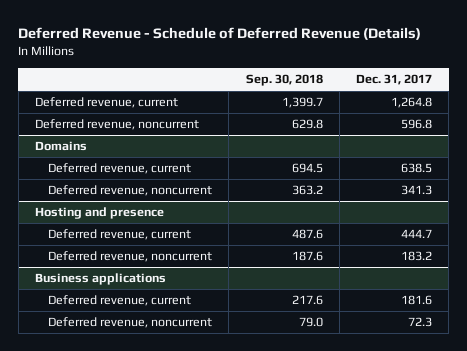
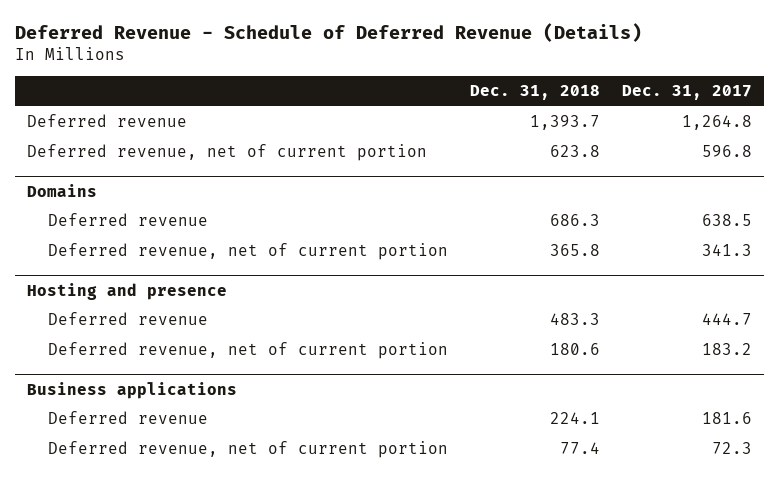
[245,74,323,87] Sep. 30, 2018 -> none
none -> [470,85,601,101] Dec. 31, 2018
[34,97,178,109] Deferred revenue, current -> [26,114,187,128] Deferred revenue
[34,119,199,131] Deferred revenue, noncurrent -> [26,144,427,162] Deferred revenue, net of current portion
[48,163,192,175] Deferred revenue, current -> [48,213,209,227] Deferred revenue
[48,185,213,197] Deferred revenue, noncurrent -> [48,243,449,261] Deferred revenue, net of current portion
[48,229,192,241] Deferred revenue, current -> [48,312,209,326] Deferred revenue
[48,251,213,263] Deferred revenue, noncurrent -> [48,342,449,360] Deferred revenue, net of current portion
[48,295,192,307] Deferred revenue, current -> [48,411,209,425] Deferred revenue
[48,317,213,329] Deferred revenue, noncurrent -> [48,441,449,459] Deferred revenue, net of current portion

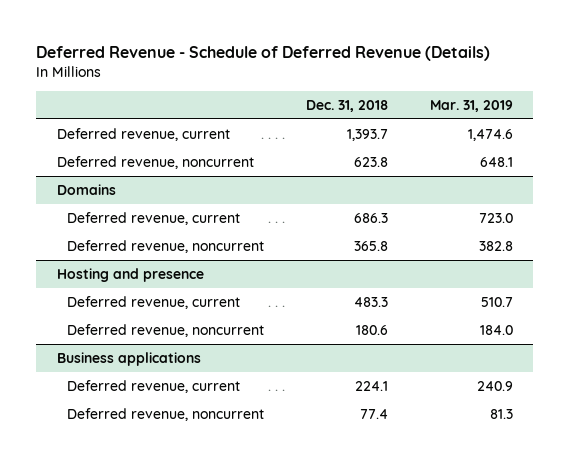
[622,85,753,101] Dec. 31, 2017 -> none
none -> [429,99,513,112] Mar. 31, 2019
[26,114,187,128] Deferred revenue -> [57,128,231,142] Deferred revenue, current
[26,144,427,162] Deferred revenue, net of current portion -> [57,156,255,170] Deferred revenue, noncurrent
[48,213,209,227] Deferred revenue -> [67,212,241,226] Deferred revenue, current
[48,243,449,261] Deferred revenue, net of current portion -> [67,240,265,254] Deferred revenue, noncurrent
[48,312,209,326] Deferred revenue -> [67,296,241,310] Deferred revenue, current
[48,342,449,360] Deferred revenue, net of current portion -> [67,324,265,338] Deferred revenue, noncurrent
[48,411,209,425] Deferred revenue -> [67,380,241,394] Deferred revenue, current
[48,441,449,459] Deferred revenue, net of current portion -> [67,408,265,422] Deferred revenue, noncurrent

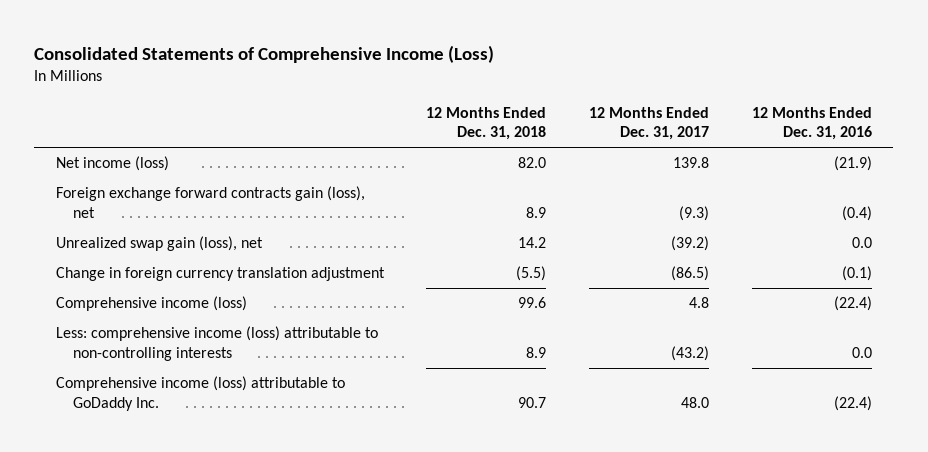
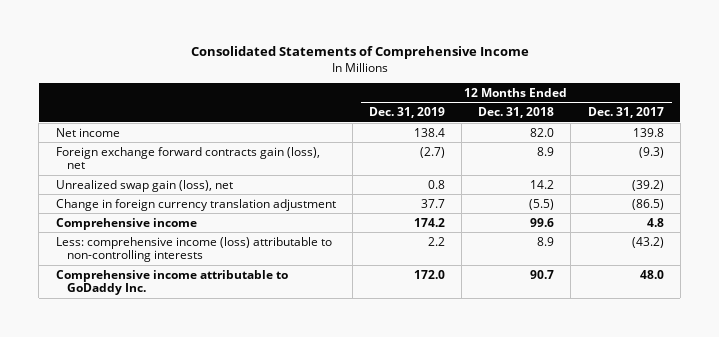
[34,44,495,63] Consolidated Statements of Comprehensive Income (Loss) -> [190,46,529,60] Consolidated Statements of Comprehensive Income
[751,106,872,141] 12 Months Ended Dec. 31, 2016 -> none
none -> [368,106,445,118] Dec. 31, 2019
[55,156,169,172] Net income (loss) -> [55,127,120,137] Net income
[55,296,247,312] Comprehensive income (loss) -> [55,217,197,230] Comprehensive income
[55,376,345,412] Comprehensive income (loss) attributable to GoDaddy Inc. -> [55,269,288,296] Comprehensive income attributable to GoDaddy Inc.

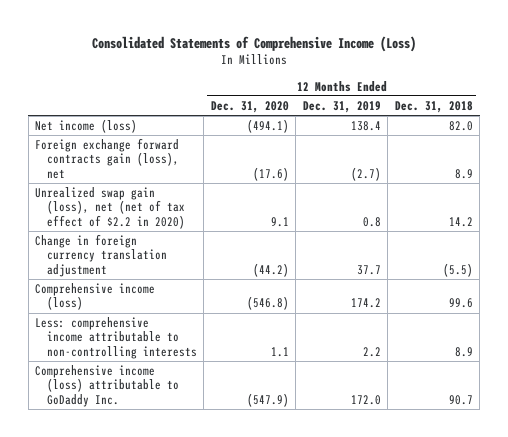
[190,46,529,60] Consolidated Statements of Comprehensive Income -> [92,35,417,52] Consolidated Statements of Comprehensive Income (Loss)
[587,106,664,118] Dec. 31, 2017 -> none
none -> [210,100,289,113] Dec. 31, 2020
[55,127,120,137] Net income -> [35,118,138,133] Net income (loss)
[55,179,233,192] Unrealized swap gain (loss), net -> [35,186,185,229] Unrealized swap gain (loss), net (net of tax effect of $2.2 in 2020)
[55,217,197,230] Comprehensive income -> [35,282,156,311] Comprehensive income (loss)
[55,236,332,263] Less: comprehensive income (loss) attributable to non-controlling interests -> [35,316,197,359] Less: comprehensive income attributable to non-controlling interests
[55,269,288,296] Comprehensive income attributable to GoDaddy Inc. -> [35,364,179,407] Comprehensive income (loss) attributable to GoDaddy Inc.

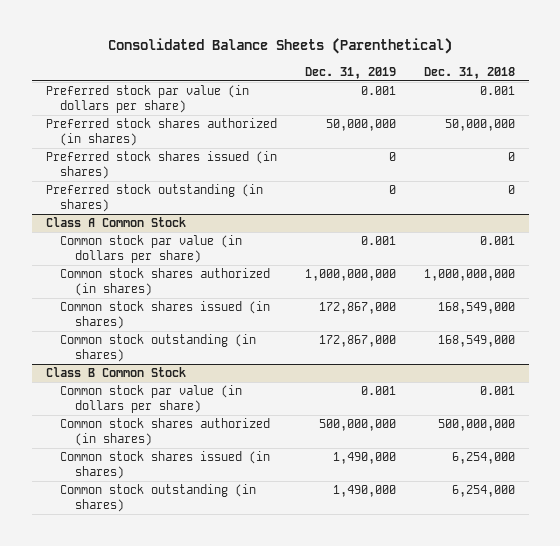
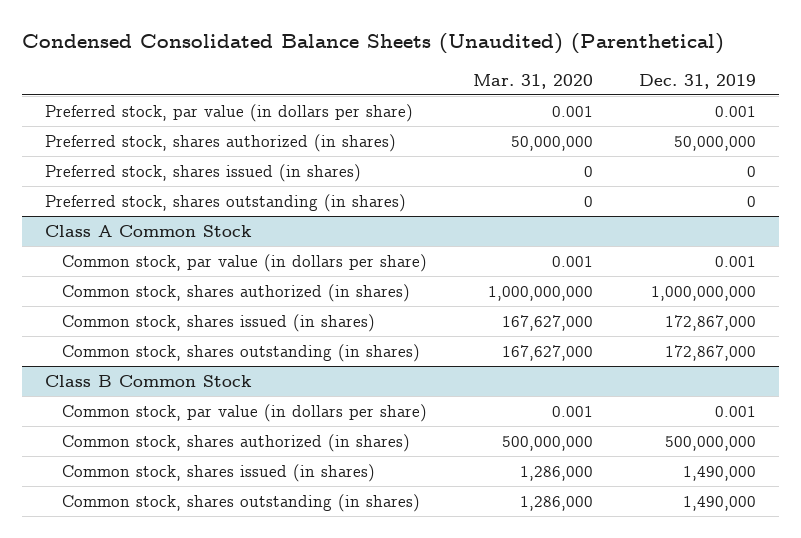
[108,38,453,55] Consolidated Balance Sheets (Parenthetical) -> [22,33,725,55] Condensed Consolidated Balance Sheets (Unaudited) (Parenthetical)
[423,66,515,79] Dec. 31, 2018 -> none
none -> [473,73,594,89] Mar. 31, 2020
[45,85,249,114] Preferred stock par value (in dollars per share) -> [44,103,413,122] Preferred stock, par value (in dollars per share)
[45,118,277,147] Preferred stock shares authorized (in shares) -> [44,133,396,152] Preferred stock, shares authorized (in shares)
[45,151,277,180] Preferred stock shares issued (in shares) -> [44,163,361,182] Preferred stock, shares issued (in shares)
[45,184,263,213] Preferred stock outstanding (in shares) -> [44,193,406,212] Preferred stock, shares outstanding (in shares)
[60,235,243,264] Common stock par value (in dollars per share) -> [62,253,428,272] Common stock, par value (in dollars per share)
[60,268,271,297] Common stock shares authorized (in shares) -> [62,283,411,302] Common stock, shares authorized (in shares)
[60,301,271,330] Common stock shares issued (in shares) -> [62,313,376,332] Common stock, shares issued (in shares)
[60,334,257,363] Common stock outstanding (in shares) -> [62,343,421,362] Common stock, shares outstanding (in shares)
[60,385,243,414] Common stock par value (in dollars per share) -> [62,403,428,422] Common stock, par value (in dollars per share)
[60,418,271,447] Common stock shares authorized (in shares) -> [62,433,411,452] Common stock, shares authorized (in shares)
[60,451,271,480] Common stock shares issued (in shares) -> [62,463,376,482] Common stock, shares issued (in shares)
[60,484,257,513] Common stock outstanding (in shares) -> [62,493,421,512] Common stock, shares outstanding (in shares)

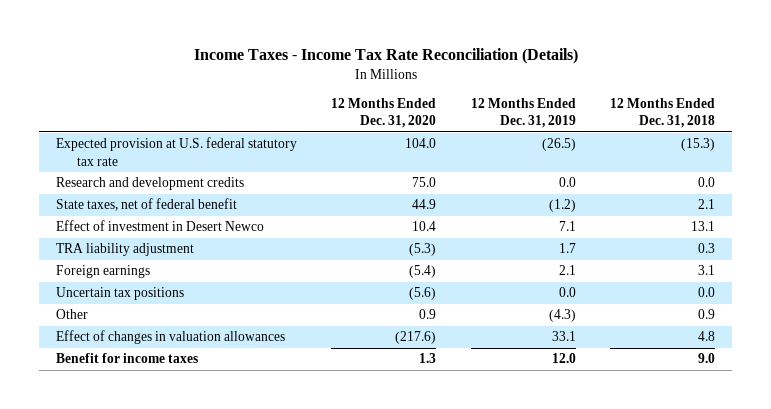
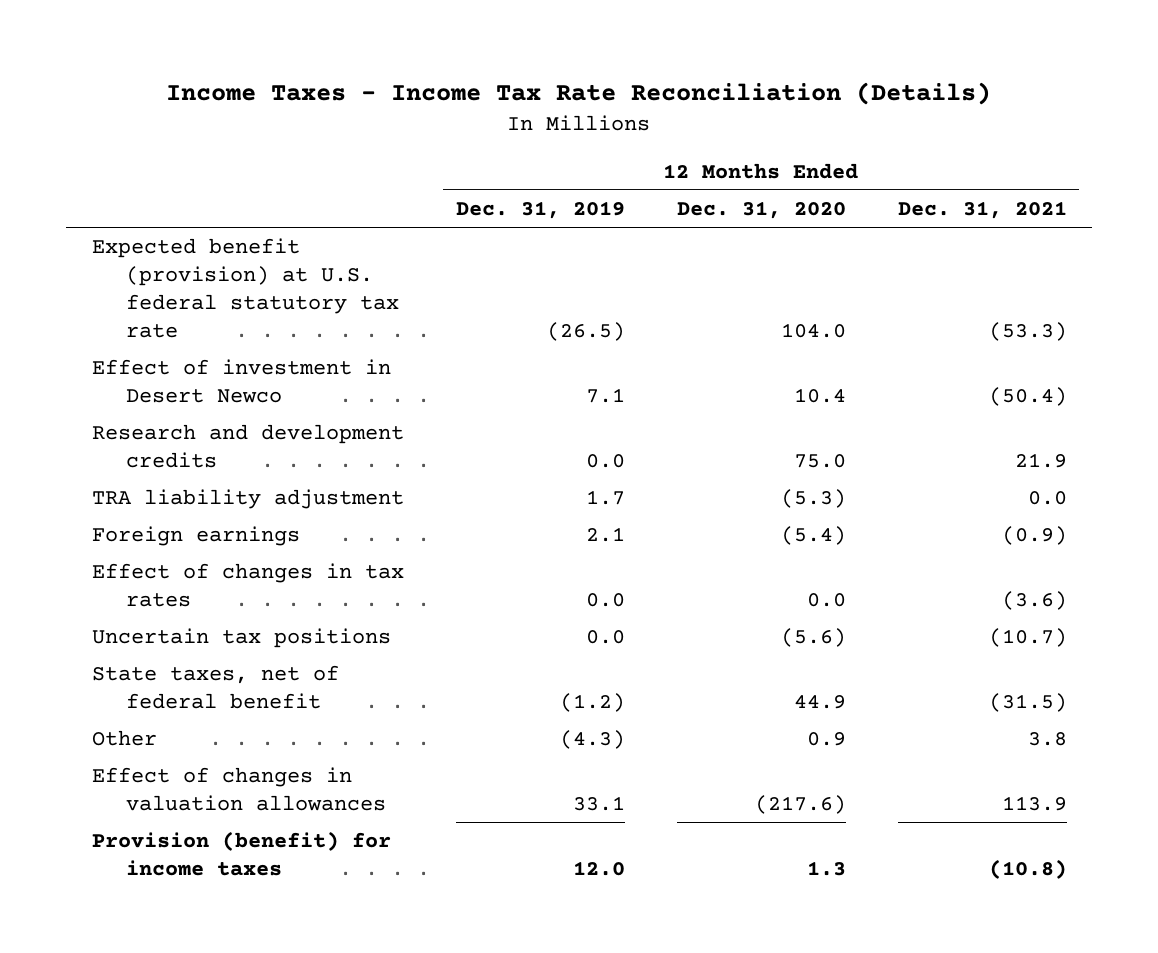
[610,97,716,129] 12 Months Ended Dec. 31, 2018 -> none
none -> [897,201,1067,220] Dec. 31, 2021
[56,137,298,166] Expected provision at U.S. federal statutory tax rate -> [91,238,400,338] Expected benefit (provision) at U.S. federal statutory tax rate
[56,177,245,191] Research and development credits -> [91,424,404,468] Research and development credits
none -> [91,563,404,607] Effect of changes in tax rates
[56,198,238,212] State taxes, net of federal benefit -> [91,665,339,709] State taxes, net of federal benefit
[56,353,199,364] Benefit for income taxes -> [91,831,391,876] Provision (benefit) for income taxes

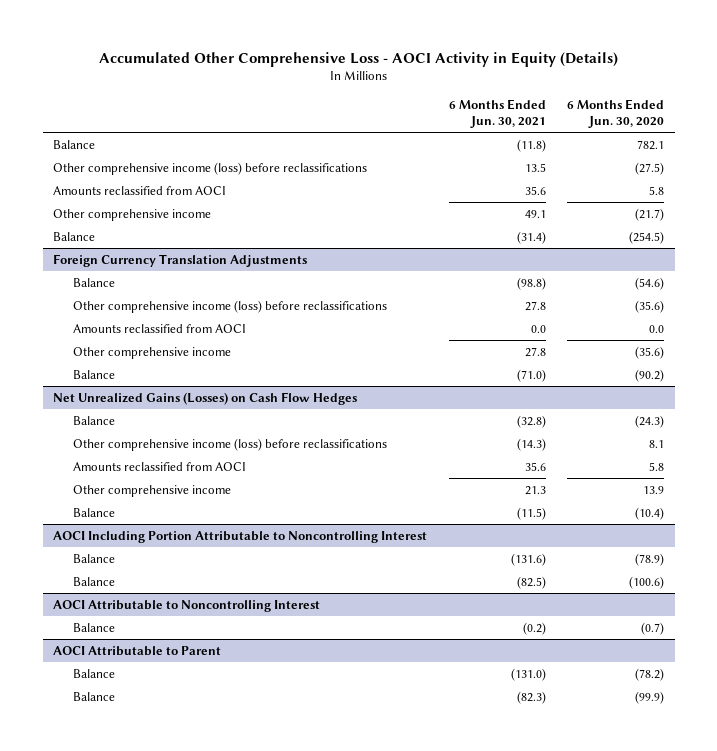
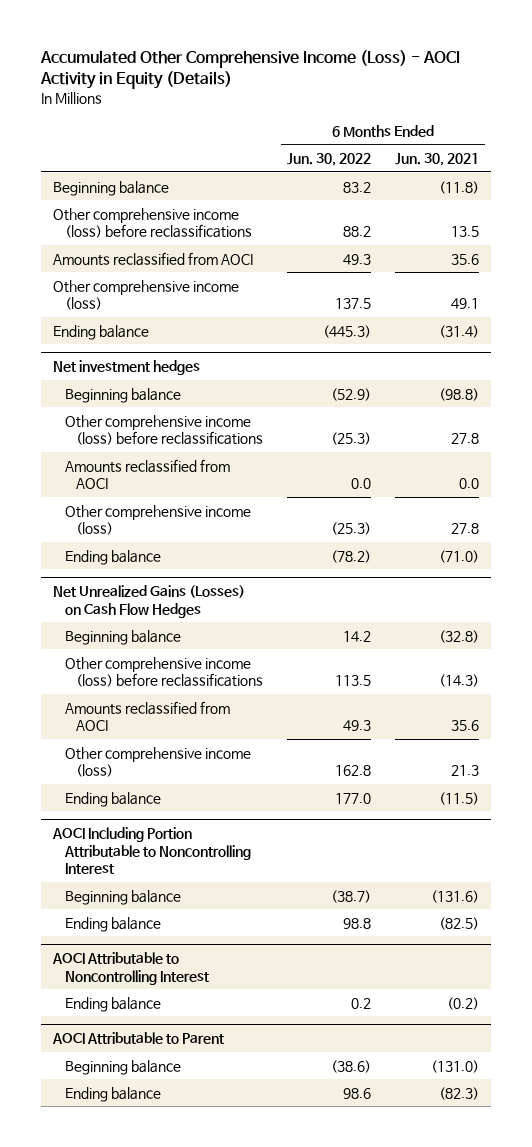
[98,51,618,67] Accumulated Other Comprehensive Loss - AOCI Activity in Equity (Details) -> [40,49,461,90] Accumulated Other Comprehensive Income (Loss) - AOCI Activity in Equity (Details)
[566,98,664,129] 6 Months Ended Jun. 30, 2020 -> none
none -> [286,153,371,167] Jun. 30, 2022
[53,139,96,149] Balance -> [53,180,170,196] Beginning balance
[53,208,212,221] Other comprehensive income -> [53,279,240,311] Other comprehensive income (loss)
[53,231,96,241] Balance -> [53,324,150,340] Ending balance
[53,253,308,267] Foreign Currency Translation Adjustments -> [53,360,201,376] Net investment hedges
[72,277,115,287] Balance -> [64,387,181,403] Beginning balance
[72,346,231,359] Other comprehensive income -> [64,504,251,536] Other comprehensive income (loss)
[72,369,115,379] Balance -> [64,549,161,565] Ending balance
[72,415,115,425] Balance -> [64,629,181,645] Beginning balance
[72,484,231,497] Other comprehensive income -> [64,746,251,778] Other comprehensive income (loss)
[72,507,115,517] Balance -> [64,791,161,807] Ending balance
[72,553,115,563] Balance -> [64,889,181,905] Beginning balance
[72,576,115,586] Balance -> [64,916,161,932] Ending balance
[72,622,115,632] Balance -> [64,996,161,1012] Ending balance
[72,668,115,678] Balance -> [64,1059,181,1075] Beginning balance
[72,691,115,701] Balance -> [64,1086,161,1102] Ending balance

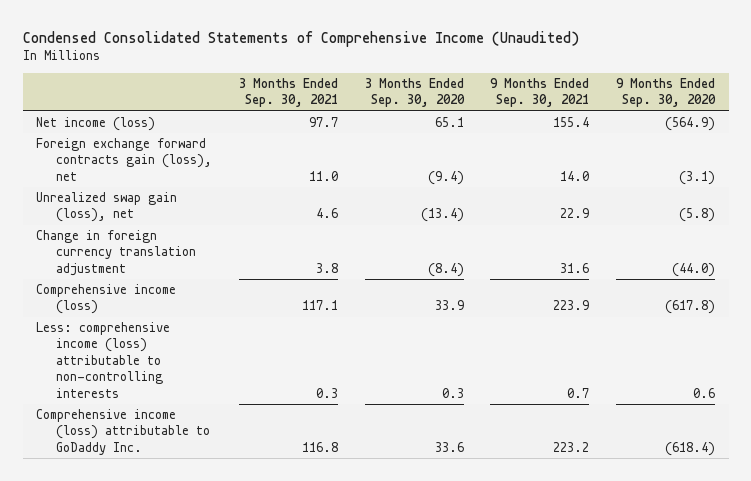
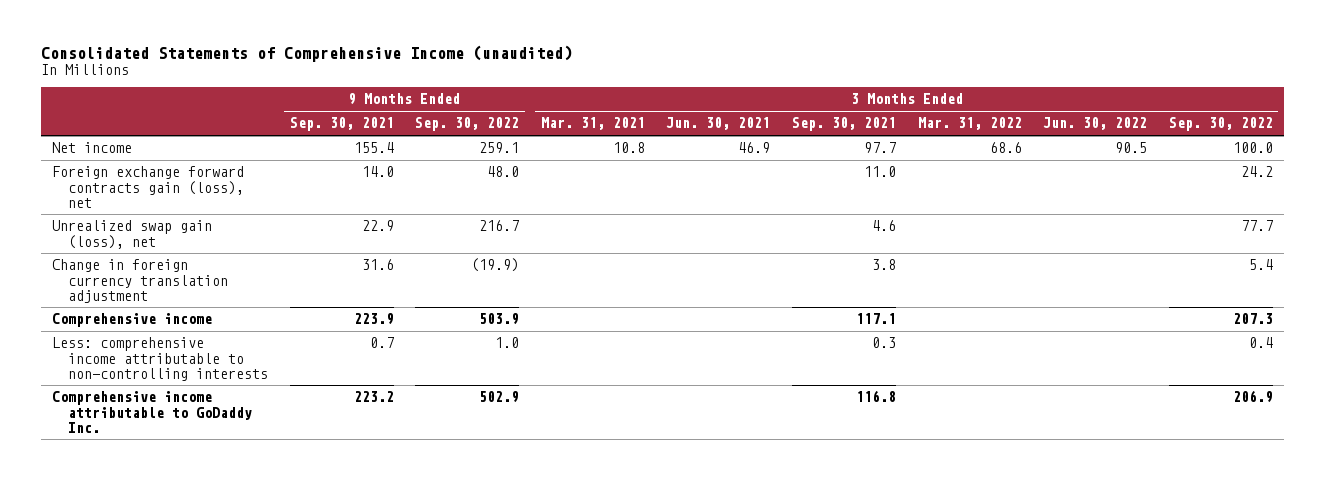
[22,30,579,47] Condensed Consolidated Statements of Comprehensive Income (Unaudited) -> [40,45,572,63] Consolidated Statements of Comprehensive Income (unaudited)
[364,78,465,108] 3 Months Ended Sep. 30, 2020 -> none
[616,78,717,108] 9 Months Ended Sep. 30, 2020 -> none
none -> [415,117,520,132] Sep. 30, 2022
none -> [540,117,645,131] Mar. 31, 2021
none -> [666,117,771,131] Jun. 30, 2021
none -> [917,117,1022,131] Mar. 31, 2022
none -> [1043,117,1148,131] Jun. 30, 2022
none -> [1168,117,1273,132] Sep. 30, 2022
[36,117,156,132] Net income (loss) -> [51,142,132,154] Net income
[36,284,177,315] Comprehensive income (loss) -> [51,313,212,328] Comprehensive income
[36,322,171,398] Less: comprehensive income (loss) attributable to non-controlling interests -> [51,337,269,381] Less: comprehensive income attributable to non-controlling interests
[36,409,211,455] Comprehensive income (loss) attributable to GoDaddy Inc. -> [51,391,253,433] Comprehensive income attributable to GoDaddy Inc.

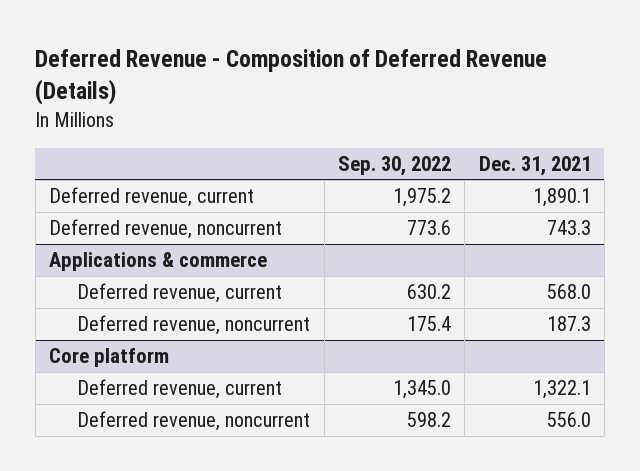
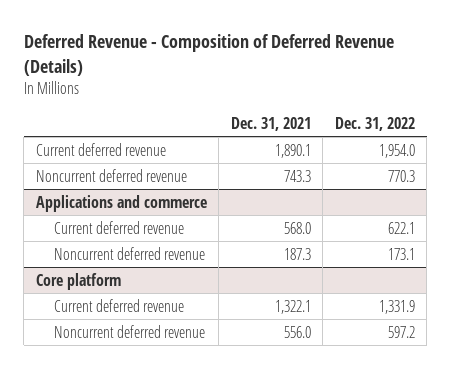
[337,155,451,176] Sep. 30, 2022 -> none
none -> [334,116,415,131] Dec. 31, 2022
[48,187,254,208] Deferred revenue, current -> [35,142,166,156] Current deferred revenue
[48,219,282,240] Deferred revenue, noncurrent -> [35,168,187,182] Noncurrent deferred revenue
[48,252,267,272] Applications & commerce -> [35,194,207,212] Applications and commerce
[77,283,283,304] Deferred revenue, current -> [54,220,185,234] Current deferred revenue
[77,315,311,336] Deferred revenue, noncurrent -> [54,246,206,260] Noncurrent deferred revenue
[77,379,283,400] Deferred revenue, current -> [54,298,185,312] Current deferred revenue
[77,411,311,432] Deferred revenue, noncurrent -> [54,324,206,338] Noncurrent deferred revenue

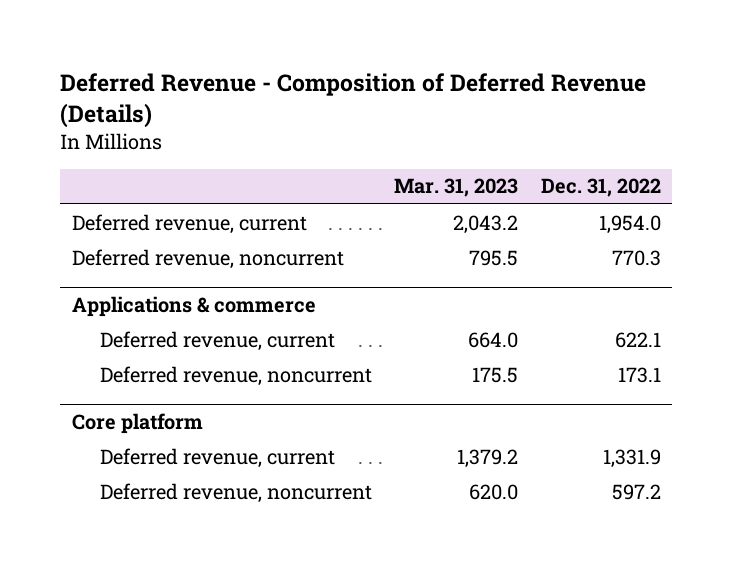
[230,116,311,131] Dec. 31, 2021 -> none
none -> [394,178,519,198] Mar. 31, 2023
[35,142,166,156] Current deferred revenue -> [71,213,307,234] Deferred revenue, current
[35,168,187,182] Noncurrent deferred revenue -> [71,248,344,269] Deferred revenue, noncurrent
[35,194,207,212] Applications and commerce -> [71,296,316,318] Applications & commerce
[54,220,185,234] Current deferred revenue -> [99,330,335,351] Deferred revenue, current
[54,246,206,260] Noncurrent deferred revenue -> [99,365,372,386] Deferred revenue, noncurrent
[54,298,185,312] Current deferred revenue -> [99,447,335,468] Deferred revenue, current
[54,324,206,338] Noncurrent deferred revenue -> [99,482,372,503] Deferred revenue, noncurrent

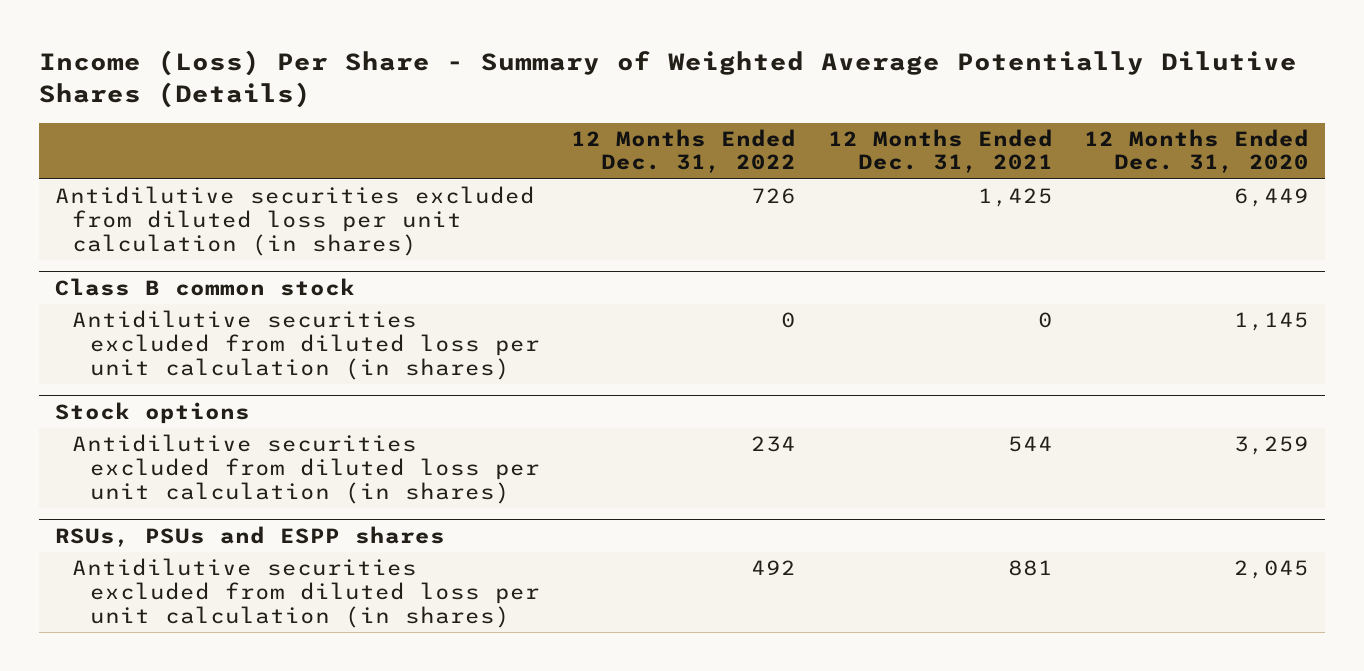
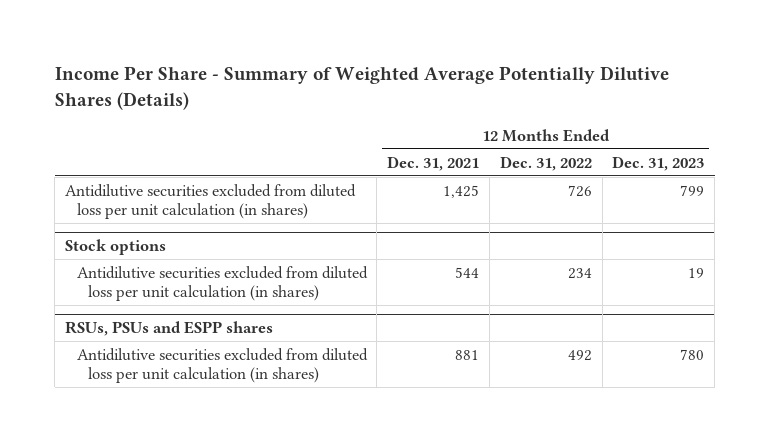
[38,50,1297,109] Income (Loss) Per Share - Summary of Weighted Average Potentially Dilutive Shares (Details) -> [54,66,669,110] Income Per Share - Summary of Weighted Average Potentially Dilutive Shares (Details)
[1084,128,1310,174] 12 Months Ended Dec. 31, 2020 -> none
none -> [612,155,705,171] Dec. 31, 2023
[54,278,355,297] Class B common stock -> none
[72,310,540,380] Antidilutive securities excluded from diluted loss per unit calculation (in shares) -> none

